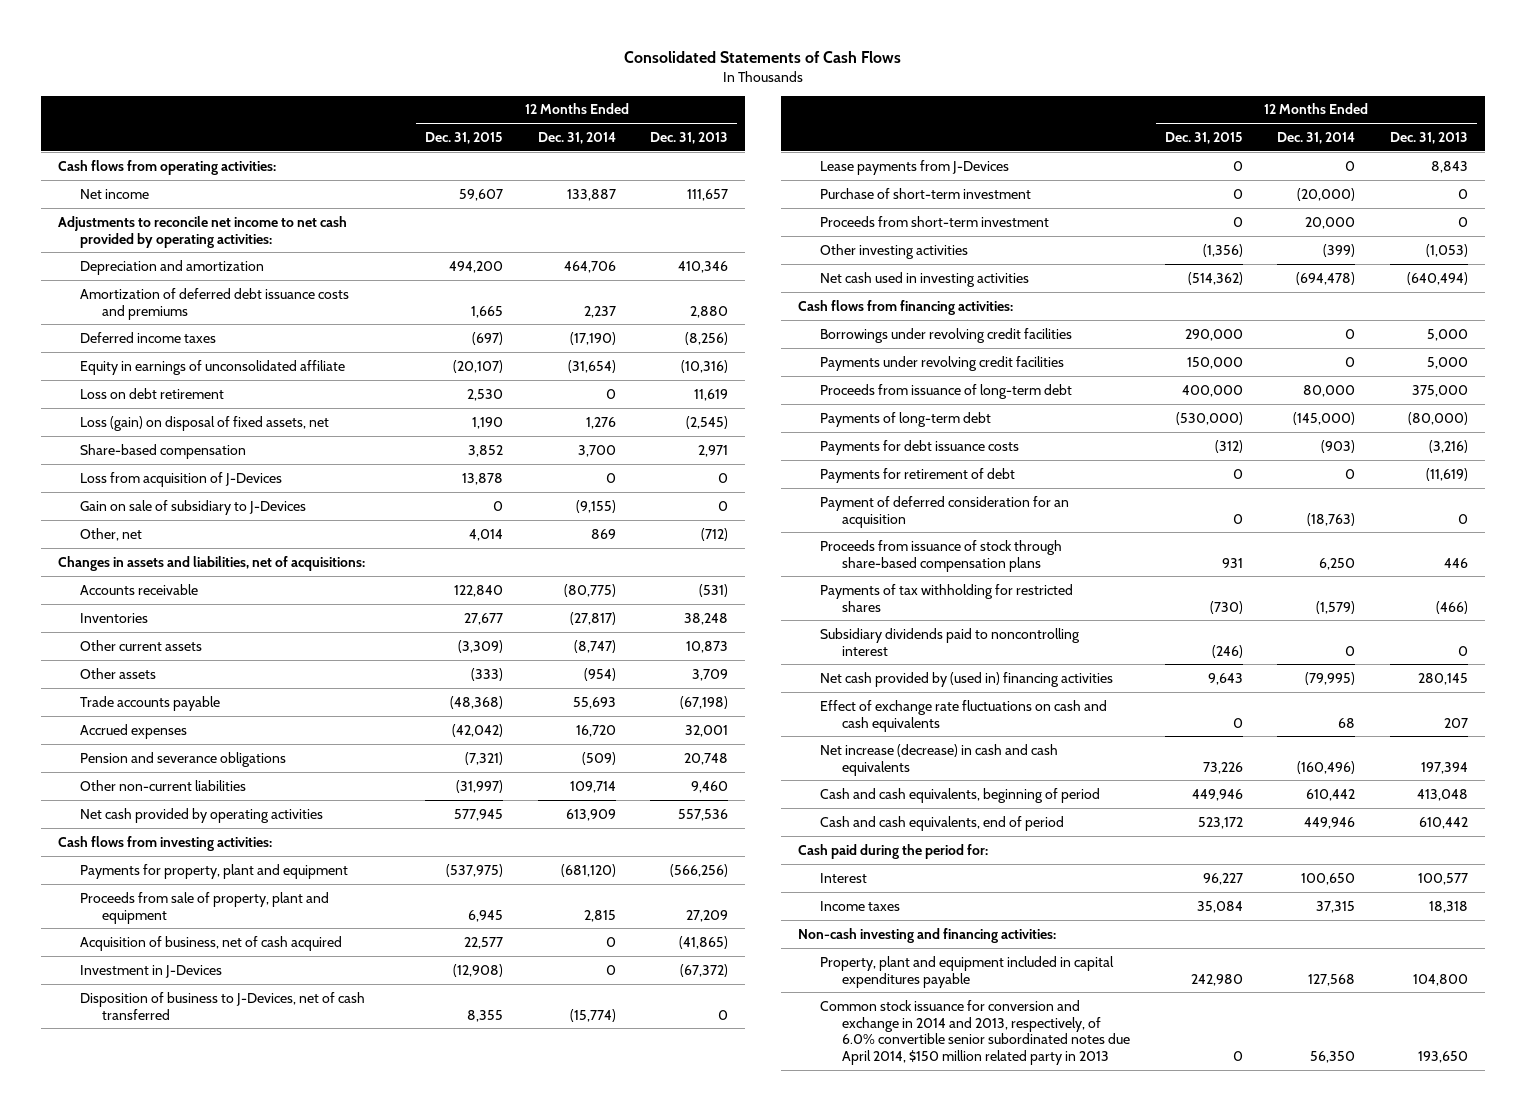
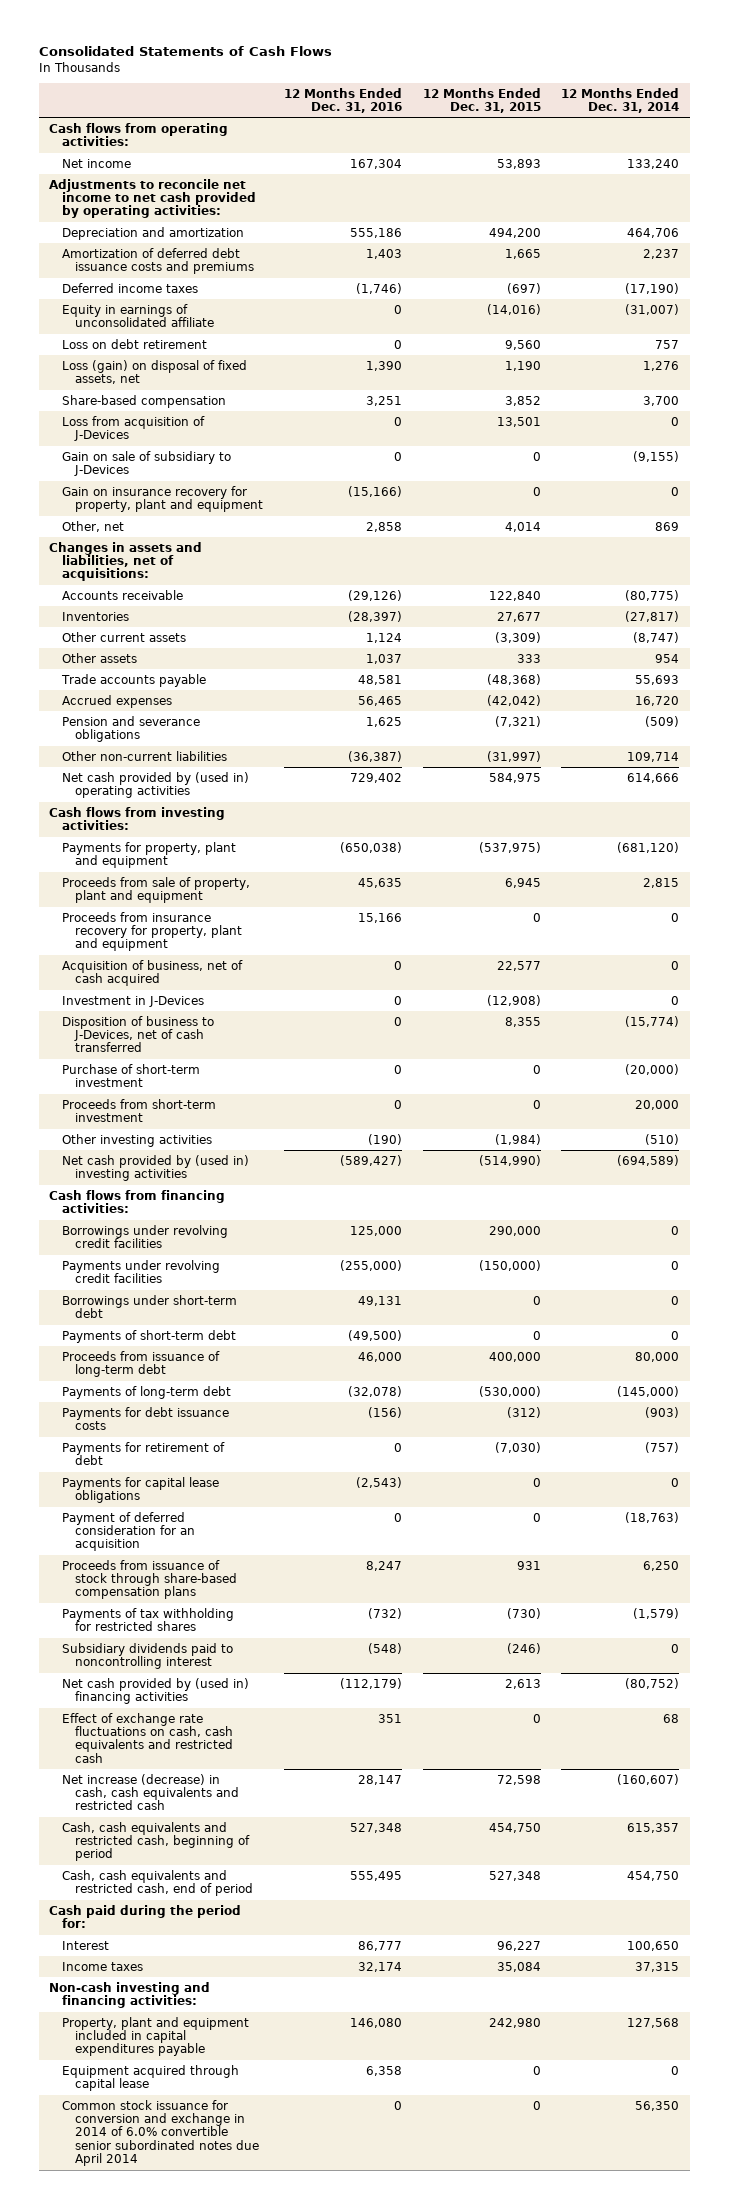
[650,131,729,144] Dec. 31, 2013 -> none
none -> [283,87,402,113] 12 Months Ended Dec. 31, 2016
[459,188,504,201] 59,607 -> [496,158,541,169] 53,893
[566,188,616,201] 133,887 -> [627,158,680,169] 133,240
[453,359,504,373] (20,107) -> [486,303,541,315] (14,016)
[567,359,616,373] (31,654) -> [625,303,680,315] (31,007)
[467,388,504,401] 2,530 -> [504,339,541,350] 9,560
[605,388,616,399] 0 -> [655,339,680,349] 757
[462,472,504,485] 13,878 -> [496,416,541,427] 13,501
none -> [62,485,263,513] Gain on insurance recovery for property, plant and equipment
[471,667,504,681] (333) -> [516,653,541,663] 333
[583,667,616,681] (954) -> [655,653,680,663] 954
[80,807,324,823] Net cash provided by operating activities -> [62,771,250,799] Net cash provided by (used in) operating activities
[454,808,504,821] 577,945 -> [488,772,541,783] 584,975
[565,808,616,821] 613,909 -> [627,772,680,783] 614,666
none -> [62,911,242,952] Proceeds from insurance recovery for property, plant and equipment
[820,159,1010,175] Lease payments from J-Devices -> none
[1202,243,1243,257] (1,356) -> [494,1133,541,1145] (1,984)
[1323,243,1356,257] (399) -> [645,1133,680,1145] (510)
[820,271,1030,287] Net cash used in investing activities -> [62,1154,250,1182] Net cash provided by (used in) investing activities
[1187,271,1243,285] (514,362) -> [478,1154,541,1166] (514,990)
[1296,271,1356,285] (694,478) -> [617,1154,680,1166] (694,589)
[1186,356,1243,369] 150,000 -> [478,1259,541,1271] (150,000)
none -> [62,1294,238,1319] Borrowings under short-term debt
none -> [62,1329,237,1343] Payments of short-term debt
[1232,468,1243,479] 0 -> [494,1441,541,1453] (7,030)
[1345,468,1356,479] 0 -> [645,1441,680,1453] (757)
none -> [62,1476,220,1504] Payments for capital lease obligations
[1207,672,1243,685] 9,643 -> [504,1678,541,1689] 2,613
[1305,671,1356,685] (79,995) -> [625,1677,680,1689] (80,752)
[820,699,1108,732] Effect of exchange rate fluctuations on cash and cash equivalents -> [62,1712,233,1763] Effect of exchange rate fluctuations on cash, cash equivalents and restricted cash
[820,743,1059,776] Net increase (decrease) in cash and cash equivalents -> [62,1773,239,1811] Net increase (decrease) in cash, cash equivalents and restricted cash
[1202,761,1243,774] 73,226 -> [496,1774,541,1785] 72,598
[1297,760,1356,774] (160,496) -> [617,1773,680,1785] (160,607)
[820,787,1101,803] Cash and cash equivalents, beginning of period -> [62,1821,250,1862] Cash, cash equivalents and restricted cash, beginning of period
[1191,788,1243,801] 449,946 -> [488,1822,541,1833] 454,750
[1306,788,1356,801] 610,442 -> [627,1822,680,1833] 615,357
[820,815,1065,831] Cash and cash equivalents, end of period -> [62,1869,253,1897] Cash, cash equivalents and restricted cash, end of period
[1197,816,1243,829] 523,172 -> [488,1870,541,1881] 527,348
[1304,816,1356,829] 449,946 -> [627,1870,680,1881] 454,750
none -> [62,2064,240,2092] Equipment acquired through capital lease
[820,999,1131,1066] Common stock issuance for conversion and exchange in 2014 and 2013, respectively, of 6.0% convertible senior subordinated notes due April 2014, $150 million related party in 2013 -> [62,2099,259,2167] Common stock issuance for conversion and exchange in 2014 of 6.0% convertible senior subordinated notes due April 2014

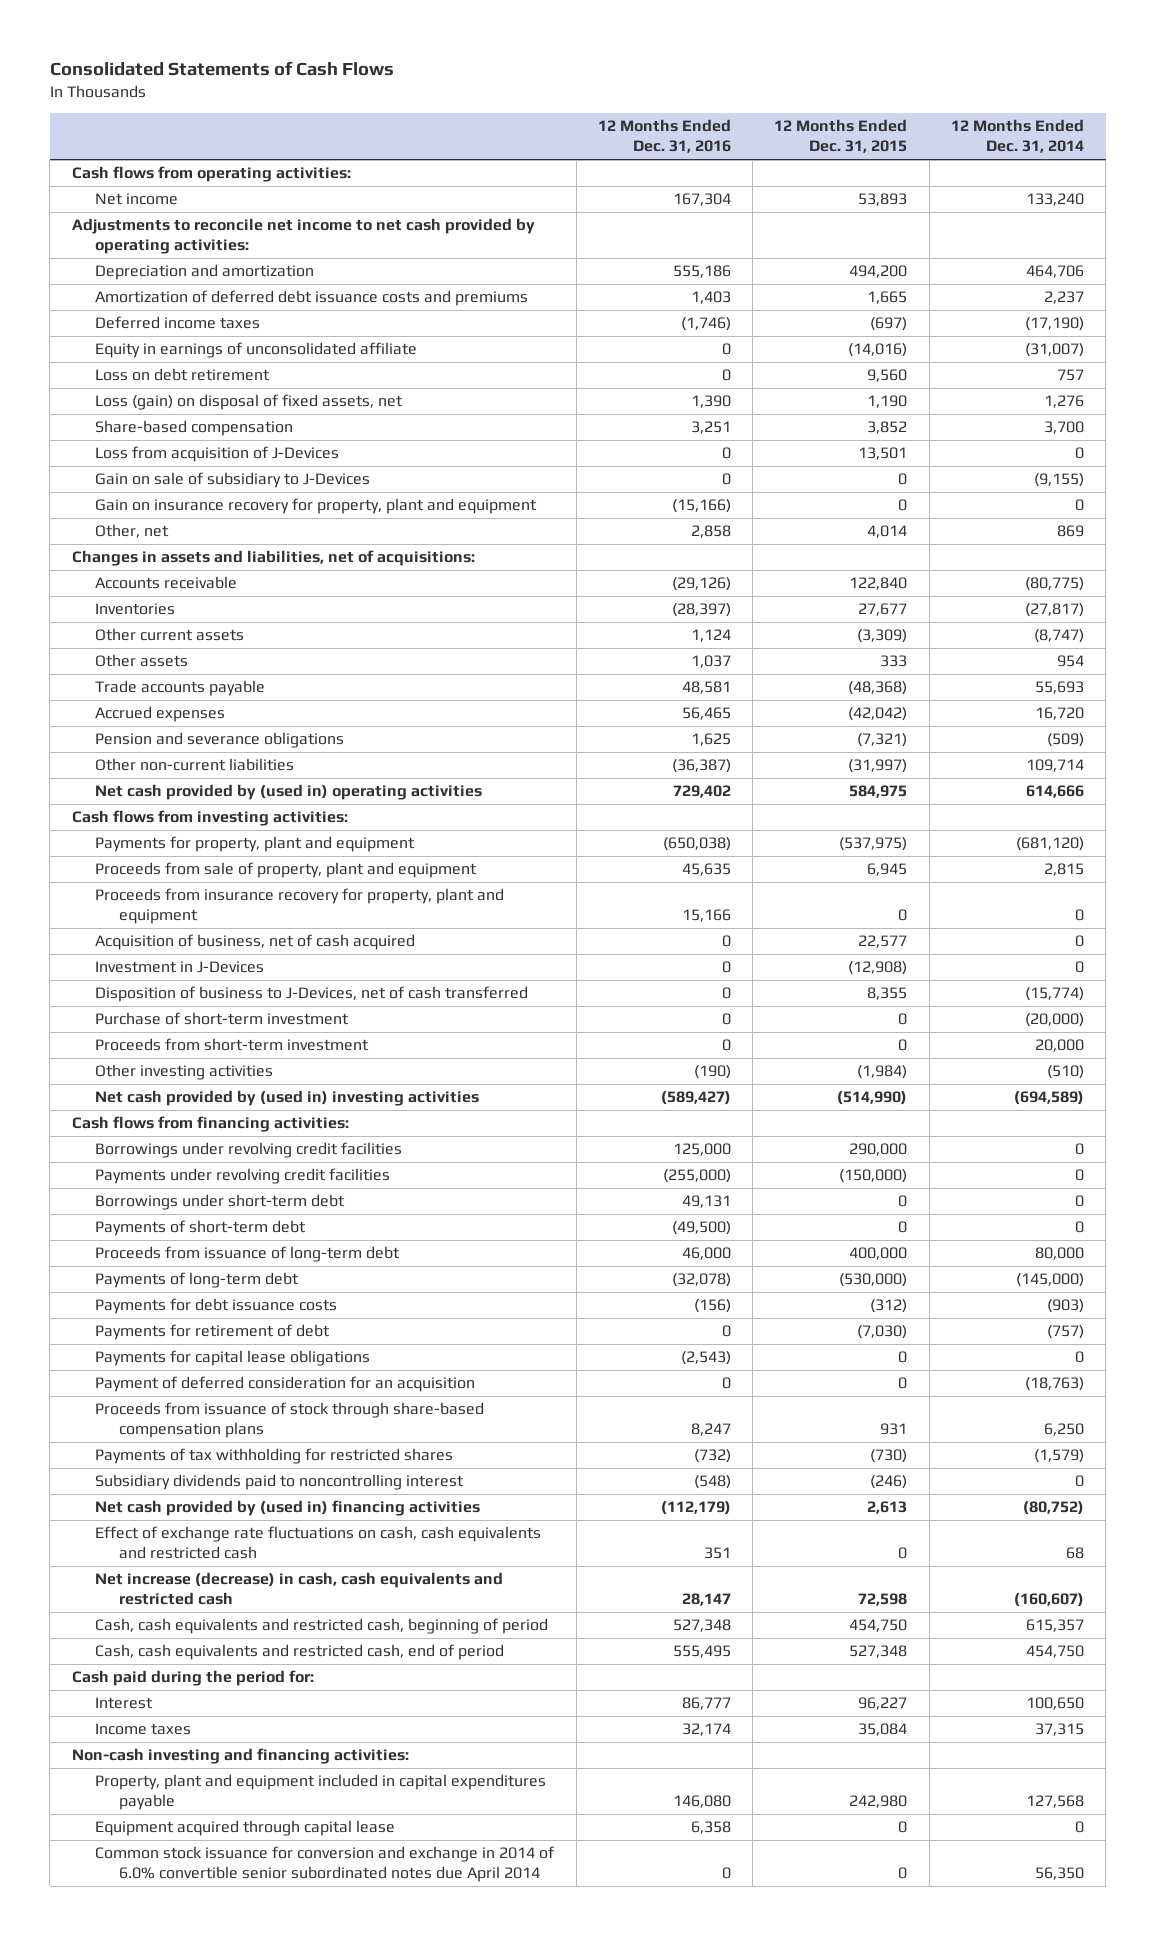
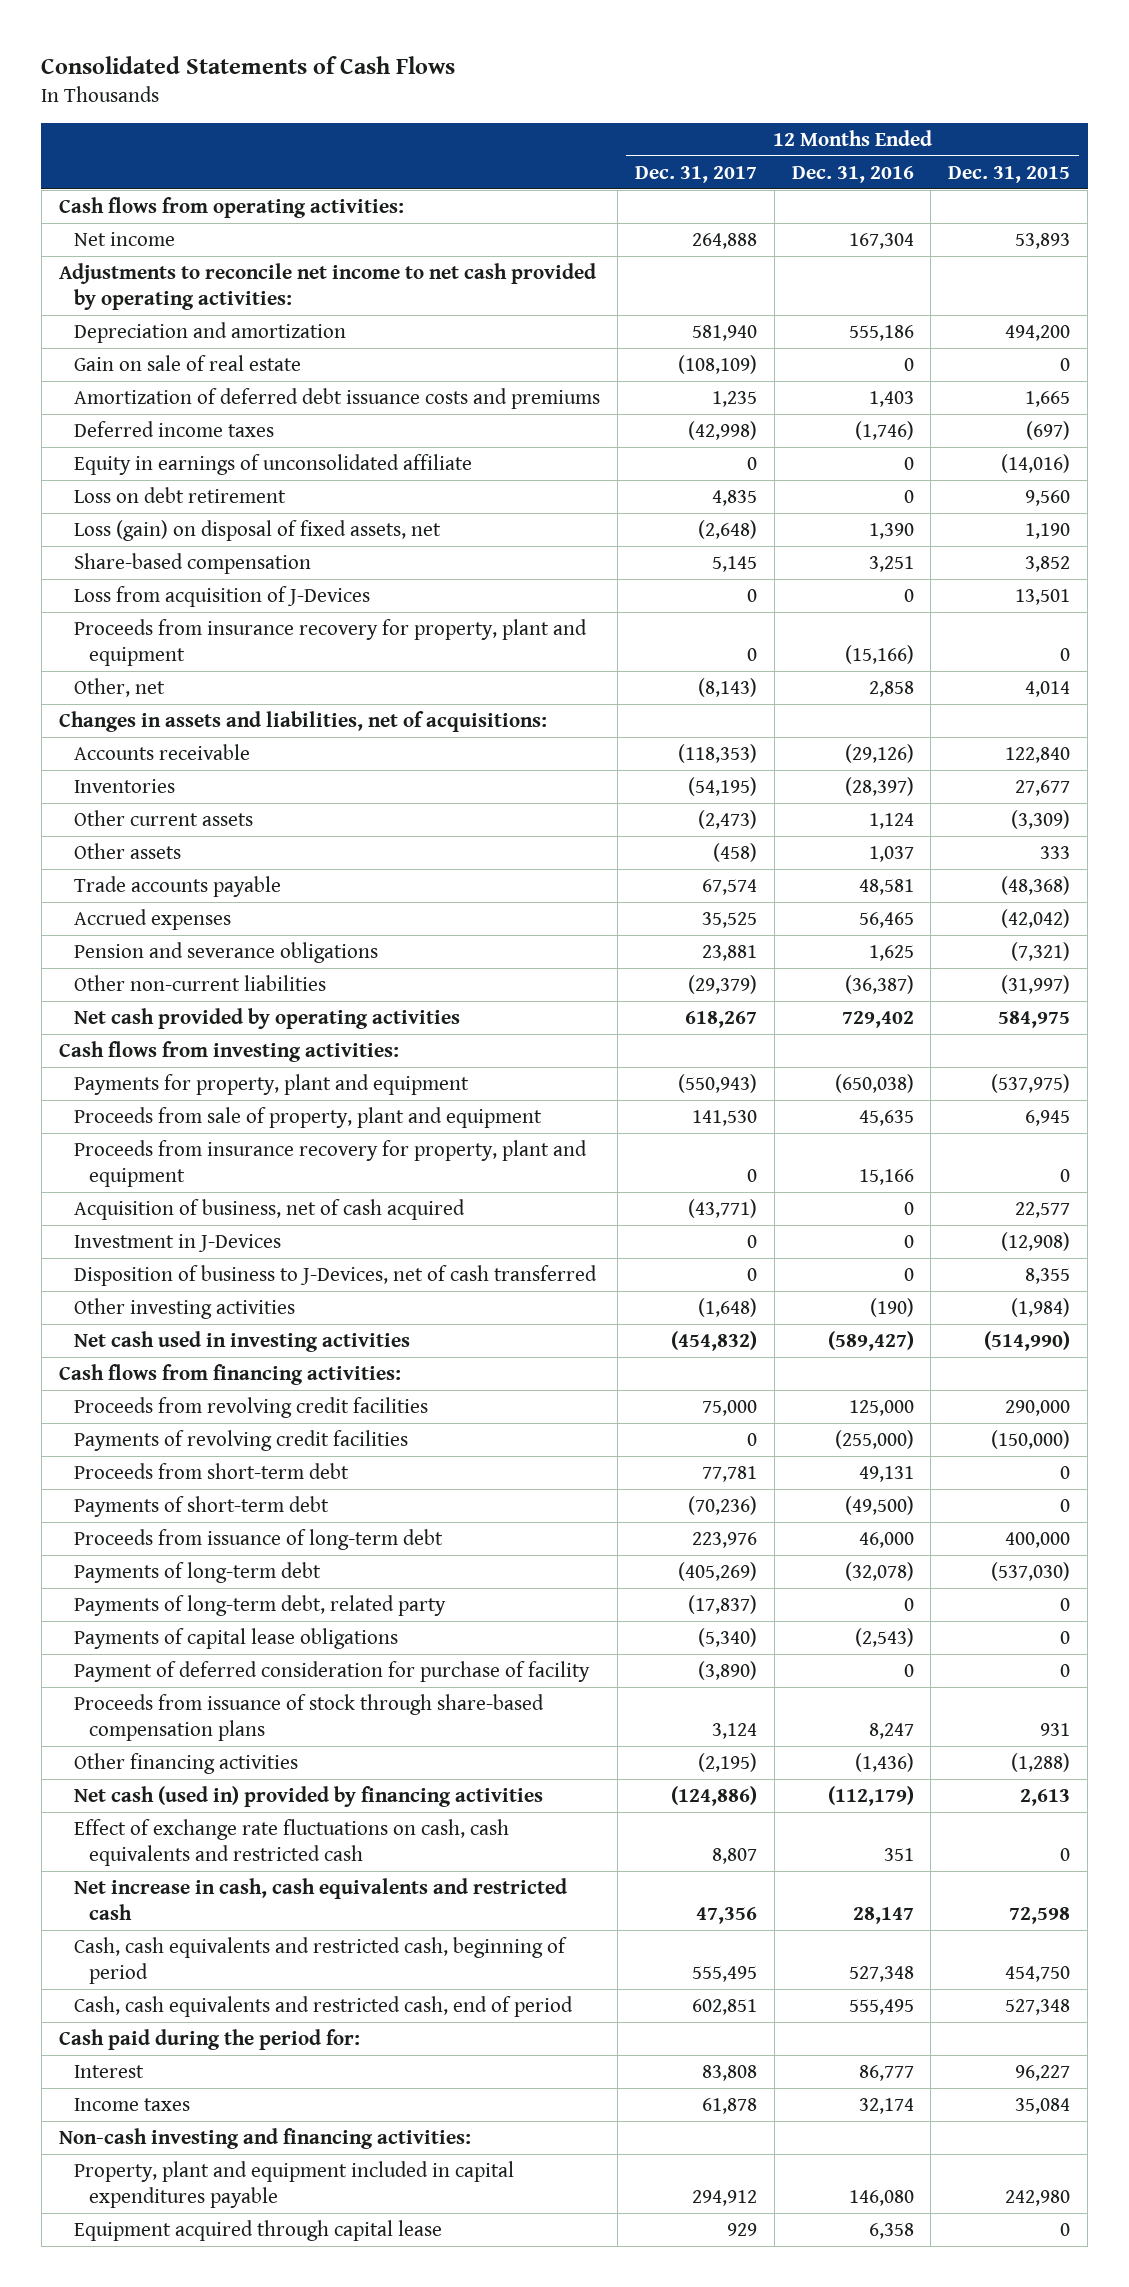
[951,119,1085,154] 12 Months Ended Dec. 31, 2014 -> none
none -> [634,165,757,183] Dec. 31, 2017
none -> [73,354,301,371] Gain on sale of real estate
[95,472,371,489] Gain on sale of subsidiary to J-Devices -> none
[95,498,538,515] Gain on insurance recovery for property, plant and equipment -> [73,618,587,666] Proceeds from insurance recovery for property, plant and equipment
[95,784,483,801] Net cash provided by (used in) operating activities -> [73,1007,460,1029] Net cash provided by operating activities
[95,1012,350,1026] Purchase of short-term investment -> none
[95,1038,370,1052] Proceeds from short-term investment -> none
[95,1090,480,1107] Net cash provided by (used in) investing activities -> [73,1330,410,1352] Net cash used in investing activities
[95,1142,403,1159] Borrowings under revolving credit facilities -> [73,1396,428,1418] Proceeds from revolving credit facilities
[95,1168,391,1185] Payments under revolving credit facilities -> [73,1429,408,1451] Payments of revolving credit facilities
[95,1194,346,1211] Borrowings under short-term debt -> [73,1462,349,1479] Proceeds from short-term debt
[95,1298,338,1315] Payments for debt issuance costs -> none
[95,1324,331,1341] Payments for retirement of debt -> none
[839,1273,908,1288] (530,000) -> [991,1561,1071,1581] (537,030)
none -> [73,1594,446,1616] Payments of long-term debt, related party
[95,1350,371,1367] Payments for capital lease obligations -> [73,1627,398,1649] Payments of capital lease obligations
[95,1376,476,1393] Payment of deferred consideration for an acquisition -> [73,1660,590,1682] Payment of deferred consideration for purchase of facility
[95,1448,454,1465] Payments of tax withholding for restricted shares -> none
[95,1474,465,1491] Subsidiary dividends paid to noncontrolling interest -> none
none -> [73,1752,298,1774] Other financing activities
[95,1500,481,1517] Net cash provided by (used in) financing activities -> [73,1785,543,1807] Net cash (used in) provided by financing activities
[95,1572,504,1606] Net increase (decrease) in cash, cash equivalents and restricted cash -> [73,1877,567,1920] Net increase in cash, cash equivalents and restricted cash
[95,1846,556,1883] Common stock issuance for conversion and exchange in 2014 of 6.0% convertible senior subordinated notes due April 2014 -> none

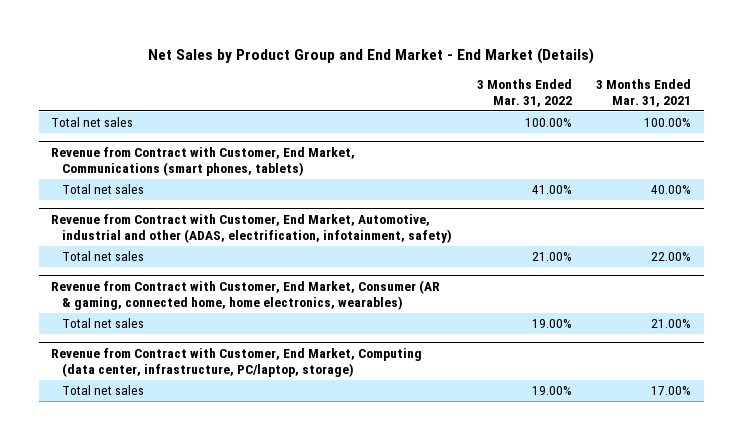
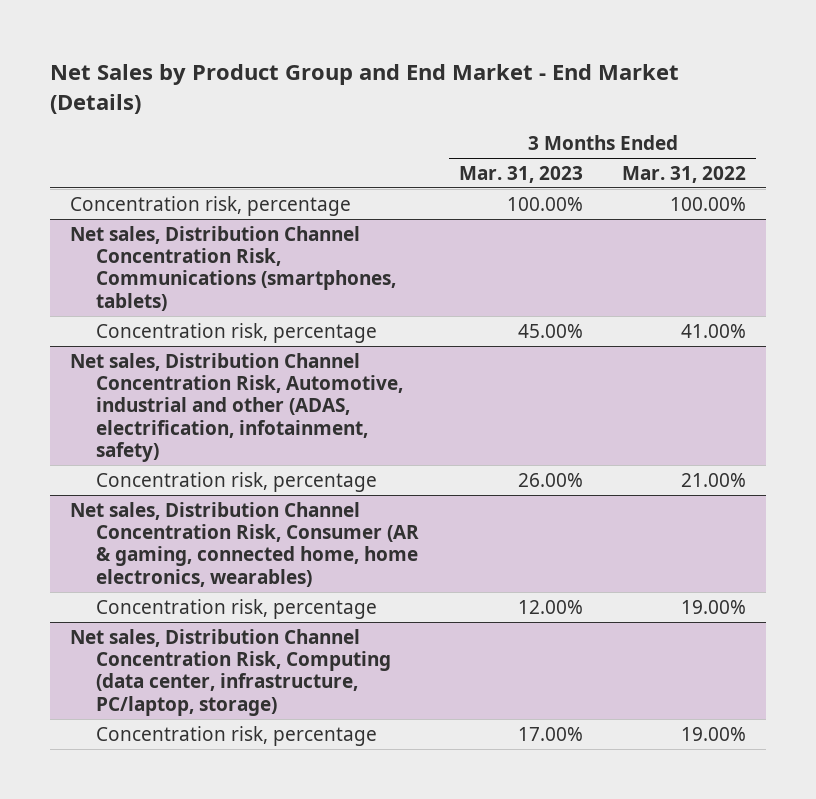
[596,78,692,108] 3 Months Ended Mar. 31, 2021 -> none
none -> [458,165,583,183] Mar. 31, 2023
[51,146,356,177] Revenue from Contract with Customer, End Market, Communications (smart phones, tablets) -> none
[51,213,452,244] Revenue from Contract with Customer, End Market, Automotive, industrial and other (ADAS, electrification, infotainment, safety) -> none
[51,279,441,311] Revenue from Contract with Customer, End Market, Consumer (AR & gaming, connected home, home electronics, wearables) -> none
[51,347,423,378] Revenue from Contract with Customer, End Market, Computing (data center, infrastructure, PC/laptop, storage) -> none
[51,117,134,128] Total net sales -> [69,195,351,216] Concentration risk, percentage
none -> [69,225,397,311] Net sales, Distribution Channel Concentration Risk, Communications (smartphones, tablets)
[61,184,144,195] Total net sales -> [96,322,378,343] Concentration risk, percentage
none -> [69,352,404,462] Net sales, Distribution Channel Concentration Risk, Automotive, industrial and other (ADAS, electrification, infotainment, safety)
[61,251,144,262] Total net sales -> [96,471,378,492] Concentration risk, percentage
none -> [69,501,420,587] Net sales, Distribution Channel Concentration Risk, Consumer (AR & gaming, connected home, home electronics, wearables)
[61,318,144,329] Total net sales -> [96,598,378,619] Concentration risk, percentage
none -> [69,628,392,716] Net sales, Distribution Channel Concentration Risk, Computing (data center, infrastructure, PC/laptop, storage)
[61,385,144,396] Total net sales -> [96,725,378,746] Concentration risk, percentage

